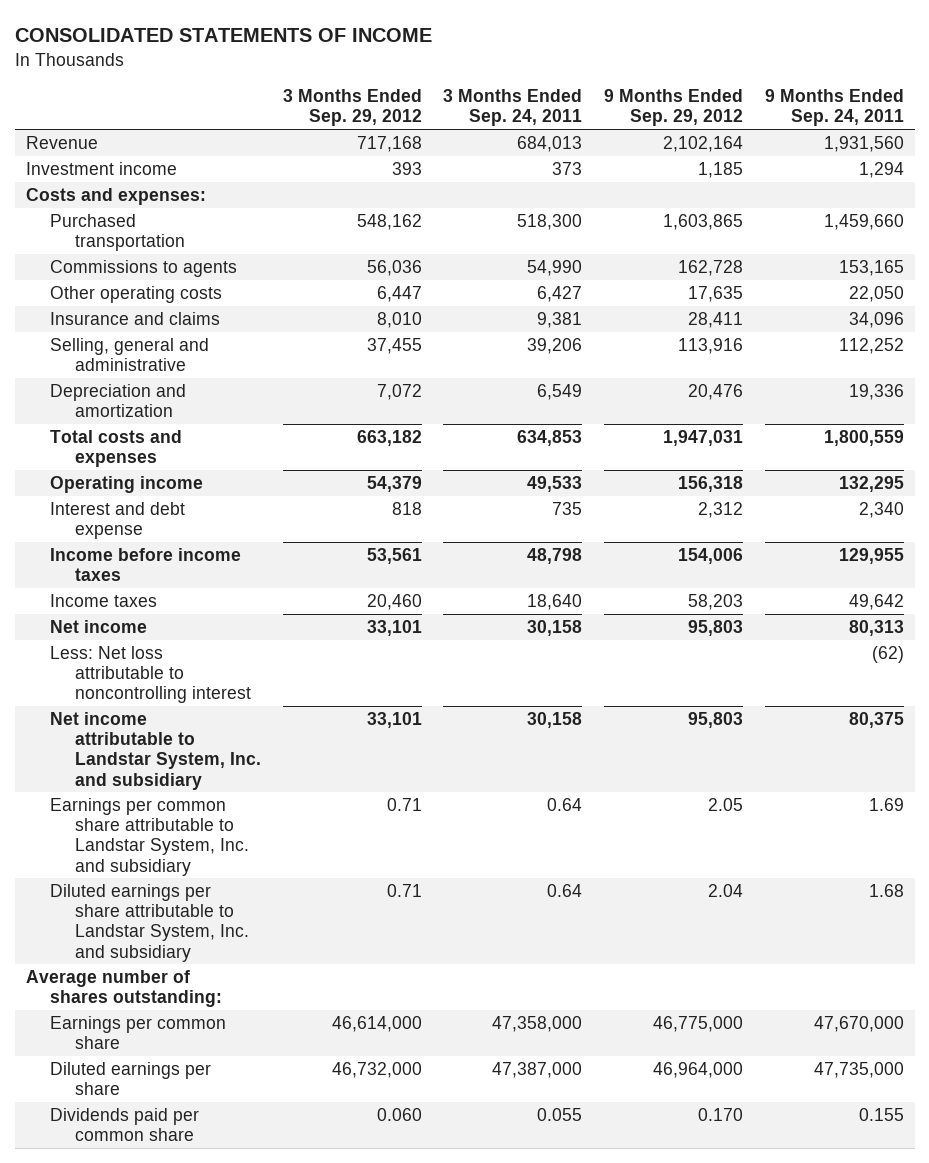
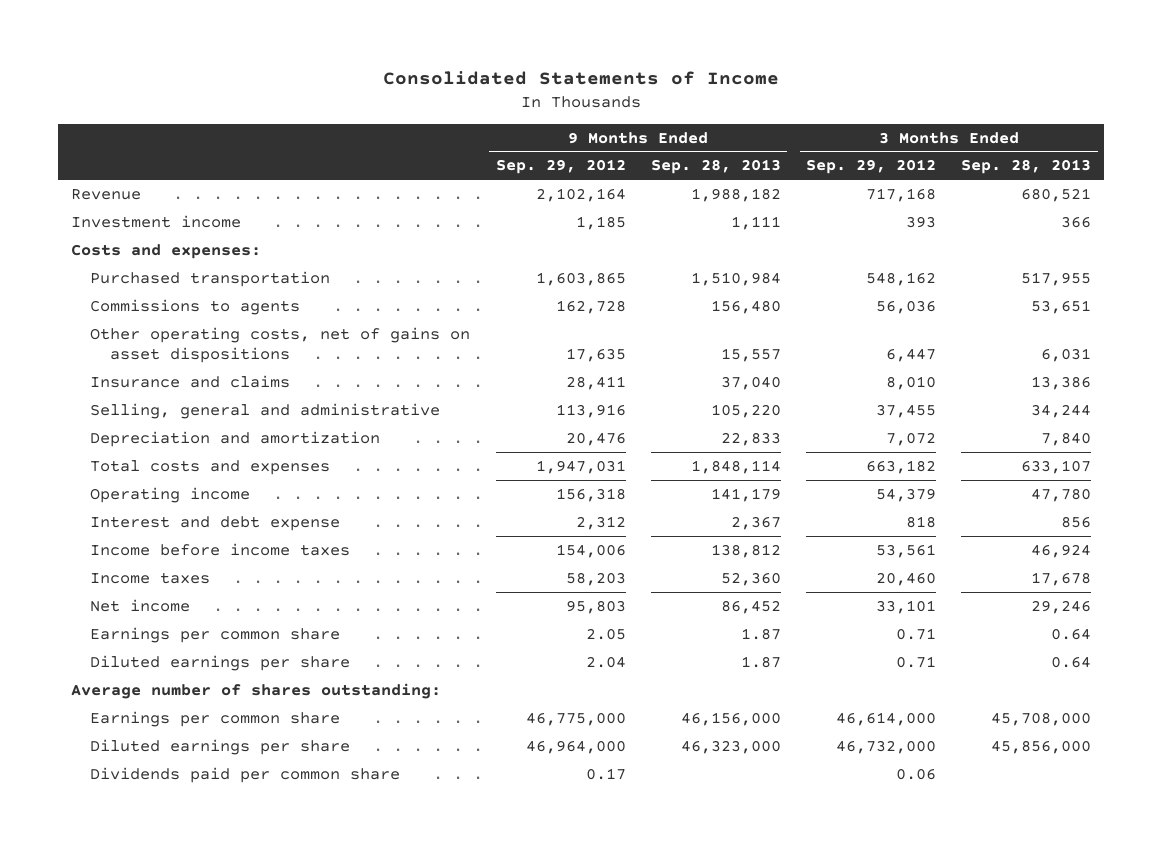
[14,27,432,42] CONSOLIDATED STATEMENTS OF INCOME -> [382,71,779,86] Consolidated Statements of Income
[443,89,583,127] 3 Months Ended Sep. 24, 2011 -> none
[764,89,904,127] 9 Months Ended Sep. 24, 2011 -> none
none -> [650,159,781,175] Sep. 28, 2013
none -> [961,159,1092,175] Sep. 28, 2013
[50,285,223,303] Other operating costs -> [90,326,471,363] Other operating costs, net of gains on asset dispositions
[50,645,251,704] Less: Net loss attributable to noncontrolling interest -> none
[50,711,261,790] Net income attributable to Landstar System, Inc. and subsidiary -> none
[50,797,249,876] Earnings per common share attributable to Landstar System, Inc. and subsidiary -> [90,626,341,643] Earnings per common share
[50,883,249,962] Diluted earnings per share attributable to Landstar System, Inc. and subsidiary -> [90,654,351,671] Diluted earnings per share
[376,1107,422,1121] 0.060 -> [896,767,937,780] 0.06
[698,1107,744,1121] 0.170 -> [585,767,626,780] 0.17

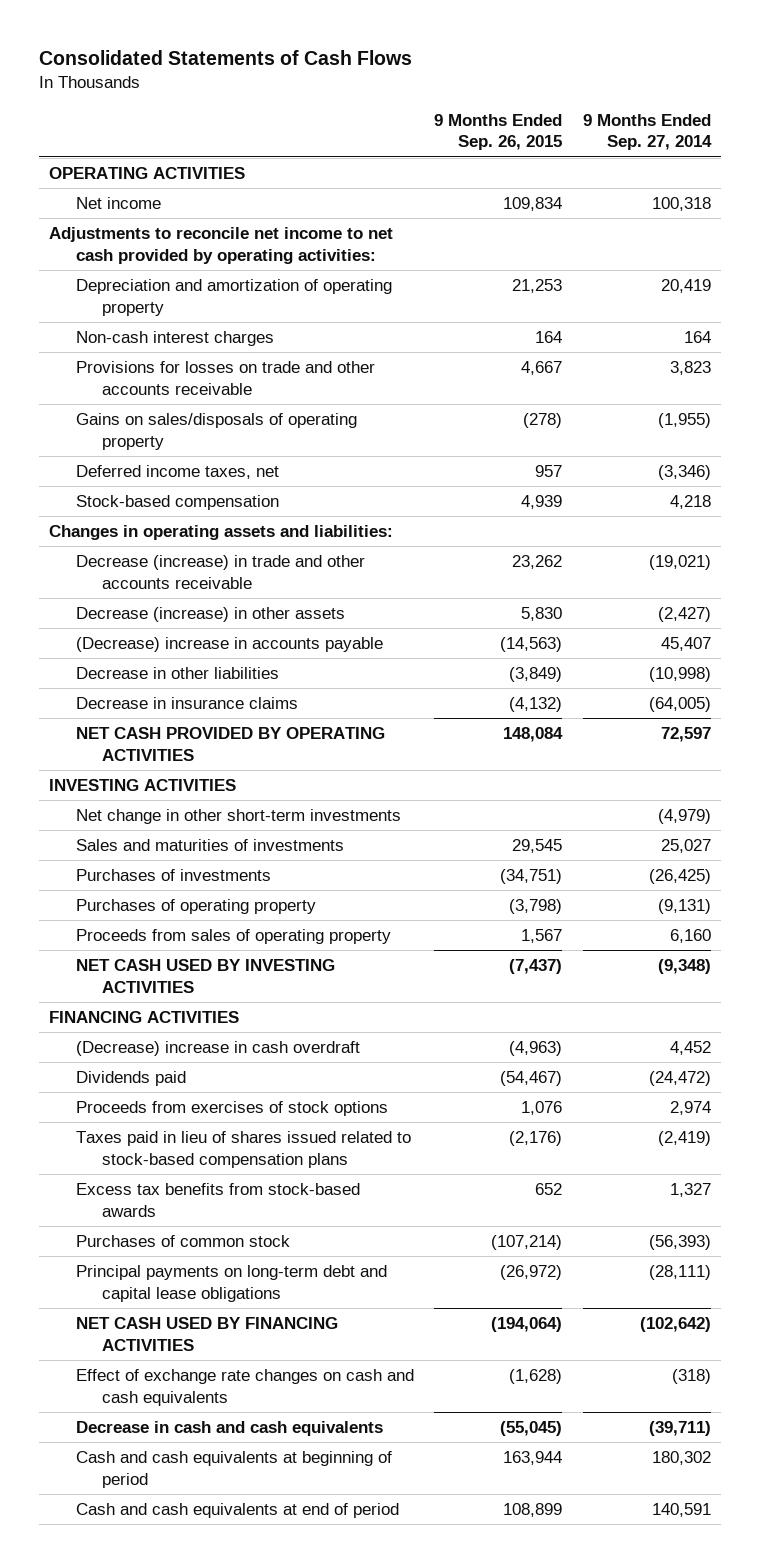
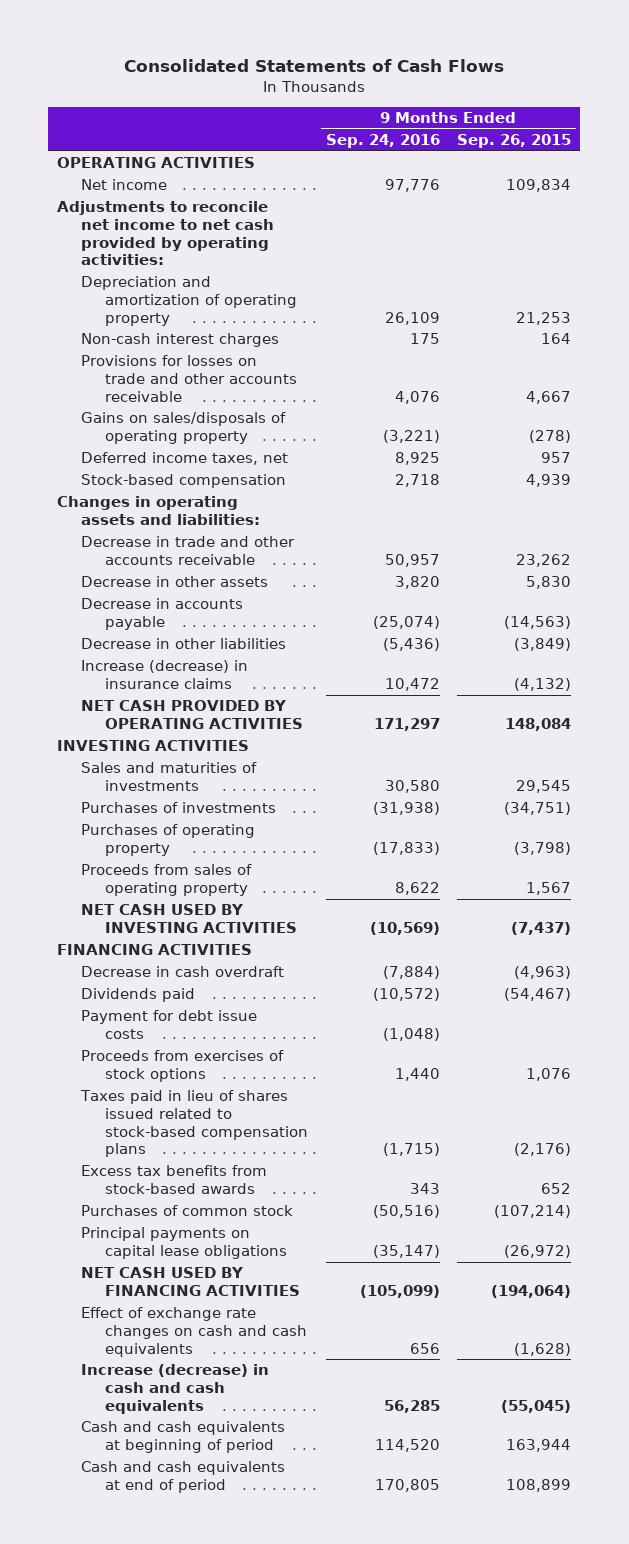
[582,113,712,151] 9 Months Ended Sep. 27, 2014 -> none
none -> [325,134,440,149] Sep. 24, 2016
[75,554,365,589] Decrease (increase) in trade and other accounts receivable -> [81,536,296,566] Decrease in trade and other accounts receivable
[75,606,345,622] Decrease (increase) in other assets -> [81,576,269,588] Decrease in other assets
[75,636,383,652] (Decrease) increase in accounts payable -> [81,598,244,631] Decrease in accounts payable
[75,696,298,709] Decrease in insurance claims -> [81,660,249,690] Increase (decrease) in insurance claims
[75,808,401,824] Net change in other short-term investments -> none
[75,1040,360,1056] (Decrease) increase in cash overdraft -> [81,966,285,978] Decrease in cash overdraft
none -> [81,1010,258,1040] Payment for debt issue costs
[75,1264,387,1302] Principal payments on long-term debt and capital lease obligations -> [81,1227,287,1260] Principal payments on capital lease obligations
[75,1420,383,1436] Decrease in cash and cash equivalents -> [81,1364,270,1414] Increase (decrease) in cash and cash equivalents

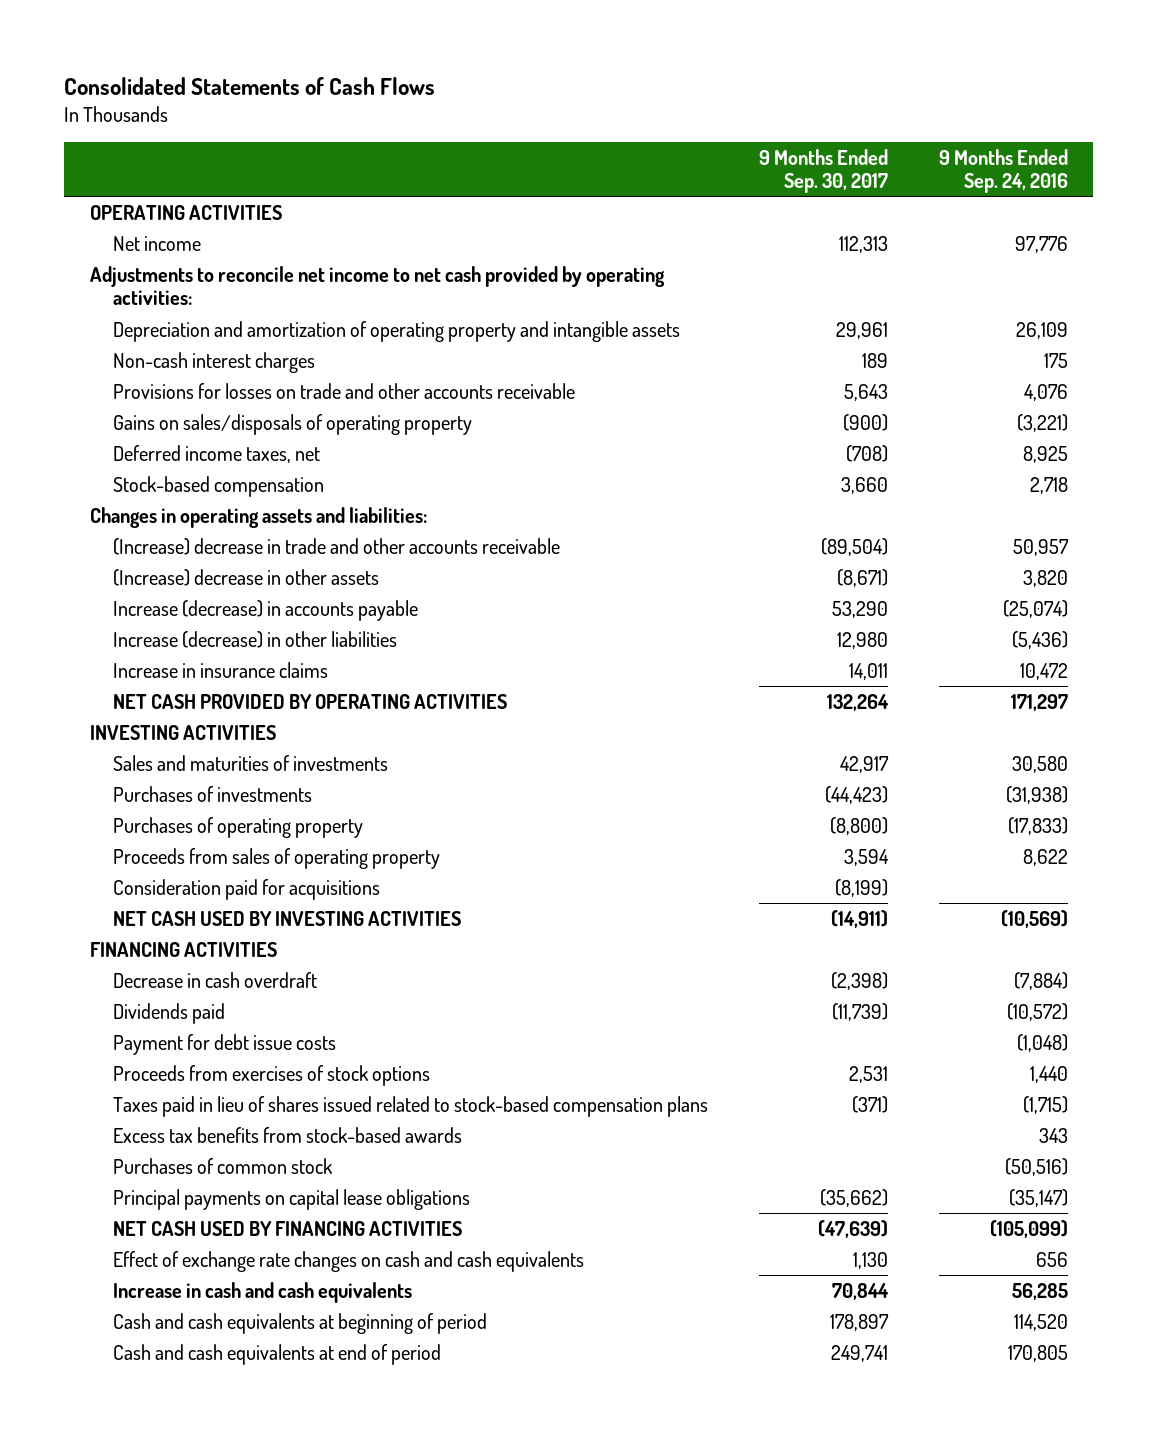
[457,134,572,149] Sep. 26, 2015 -> none
none -> [758,148,888,193] 9 Months Ended Sep. 30, 2017
[81,276,297,326] Depreciation and amortization of operating property -> [113,320,681,342] Depreciation and amortization of operating property and intangible assets
[81,536,296,566] Decrease in trade and other accounts receivable -> [113,537,561,555] (Increase) decrease in trade and other accounts receivable
[81,576,269,588] Decrease in other assets -> [113,568,380,586] (Increase) decrease in other assets
[81,598,244,631] Decrease in accounts payable -> [113,599,419,621] Increase (decrease) in accounts payable
[81,638,287,650] Decrease in other liabilities -> [113,630,398,648] Increase (decrease) in other liabilities
[81,660,249,690] Increase (decrease) in insurance claims -> [113,661,329,678] Increase in insurance claims
none -> [113,878,381,900] Consideration paid for acquisitions
[81,1364,270,1414] Increase (decrease) in cash and cash equivalents -> [113,1281,413,1303] Increase in cash and cash equivalents

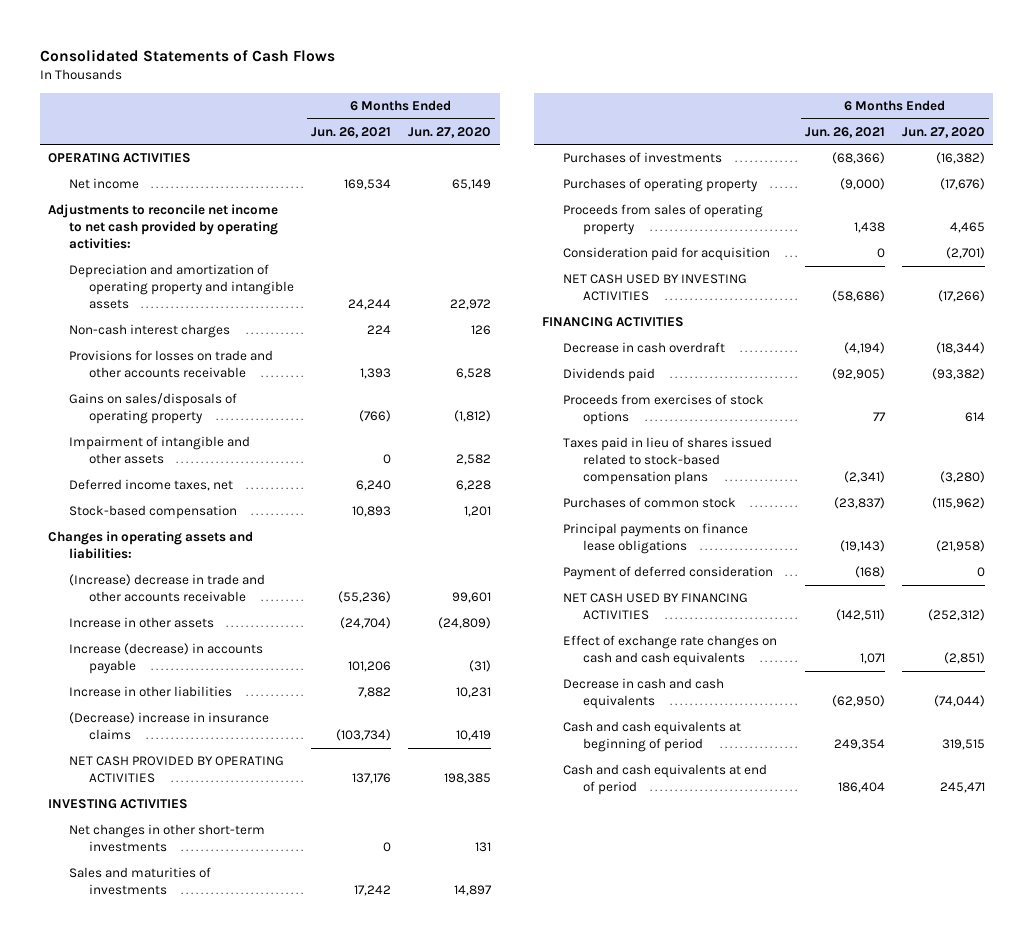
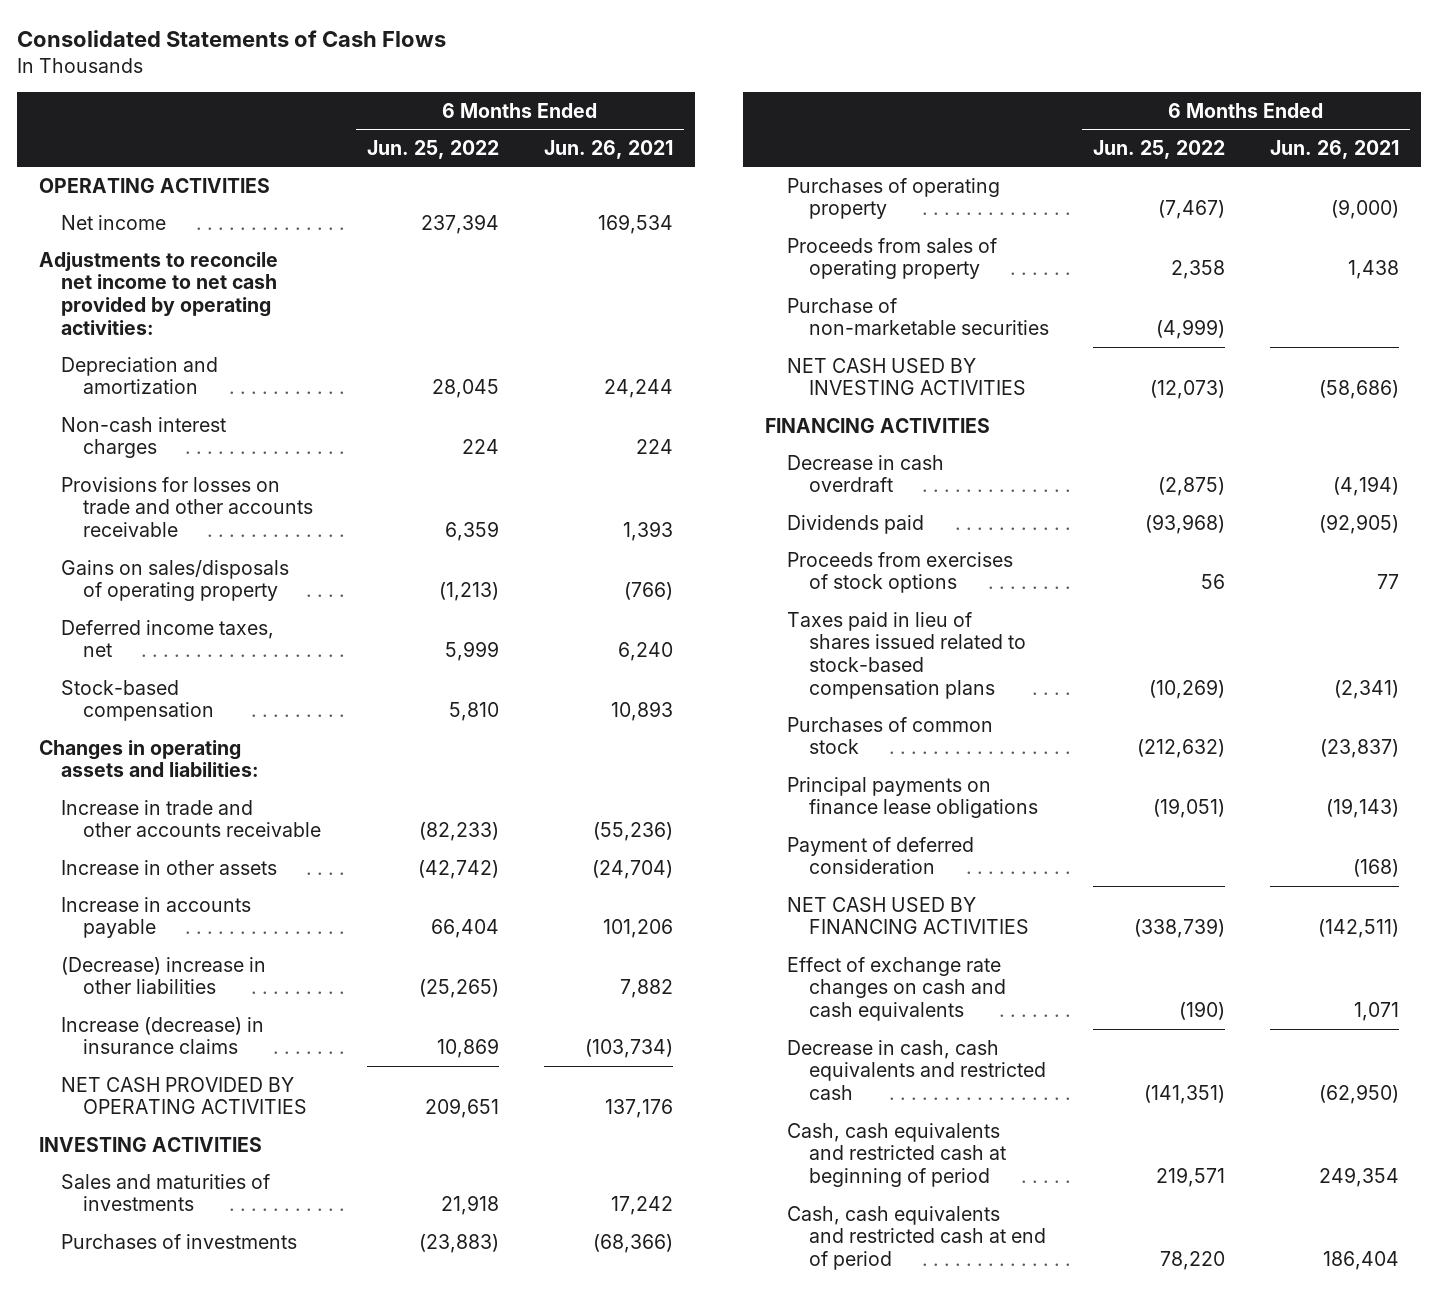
[408,126,492,138] Jun. 27, 2020 -> none
none -> [367,139,500,159] Jun. 25, 2022
[68,264,295,310] Depreciation and amortization of operating property and intangible assets -> [60,356,218,395] Depreciation and amortization
[68,436,250,465] Impairment of intangible and other assets -> none
[68,574,265,603] (Increase) decrease in trade and other accounts receivable -> [60,799,321,838] Increase in trade and other accounts receivable
[68,643,263,675] Increase (decrease) in accounts payable -> [60,896,251,939] Increase in accounts payable
[68,686,232,698] Increase in other liabilities -> [60,956,266,995] (Decrease) increase in other liabilities
[68,712,269,741] (Decrease) increase in insurance claims -> [60,1016,264,1055] Increase (decrease) in insurance claims
[68,824,265,853] Net changes in other short-term investments -> none
[562,247,770,262] Consideration paid for acquisition -> none
none -> [787,297,1050,336] Purchase of non-marketable securities
[562,678,724,710] Decrease in cash and cash equivalents -> [787,1039,1047,1100] Decrease in cash, cash equivalents and restricted cash
[562,721,741,753] Cash and cash equivalents at beginning of period -> [787,1122,1007,1187] Cash, cash equivalents and restricted cash at beginning of period
[562,764,767,796] Cash and cash equivalents at end of period -> [787,1205,1047,1270] Cash, cash equivalents and restricted cash at end of period

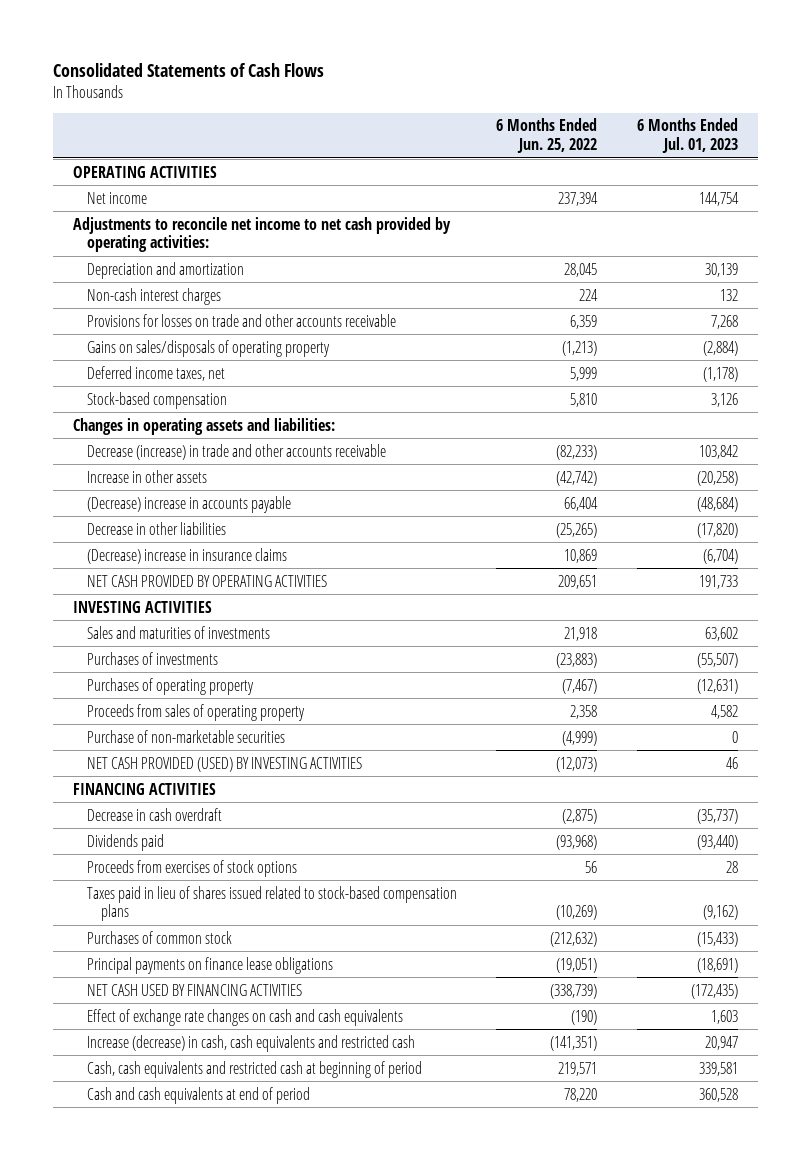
[543,139,673,159] Jun. 26, 2021 -> none
none -> [637,118,739,154] 6 Months Ended Jul. 01, 2023
[60,799,321,838] Increase in trade and other accounts receivable -> [86,443,386,460] Decrease (increase) in trade and other accounts receivable
[60,896,251,939] Increase in accounts payable -> [86,495,291,513] (Decrease) increase in accounts payable
[60,956,266,995] (Decrease) increase in other liabilities -> [86,521,226,535] Decrease in other liabilities
[60,1016,264,1055] Increase (decrease) in insurance claims -> [86,547,287,564] (Decrease) increase in insurance claims
[787,357,1027,396] NET CASH USED BY INVESTING ACTIVITIES -> [86,756,362,772] NET CASH PROVIDED (USED) BY INVESTING ACTIVITIES
[787,836,975,875] Payment of deferred consideration -> none
[787,1039,1047,1100] Decrease in cash, cash equivalents and restricted cash -> [86,1034,415,1052] Increase (decrease) in cash, cash equivalents and restricted cash
[787,1205,1047,1270] Cash, cash equivalents and restricted cash at end of period -> [86,1086,310,1104] Cash and cash equivalents at end of period

